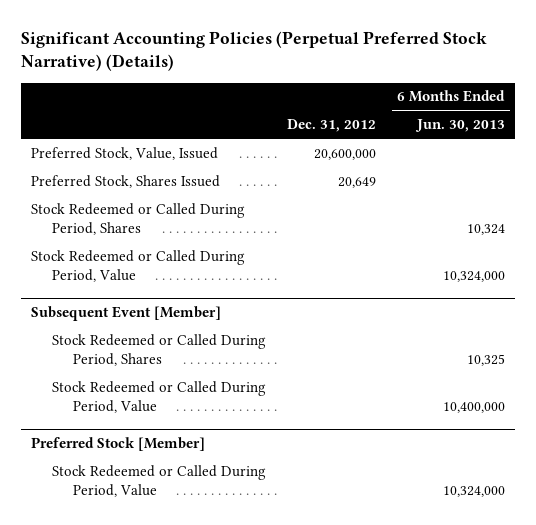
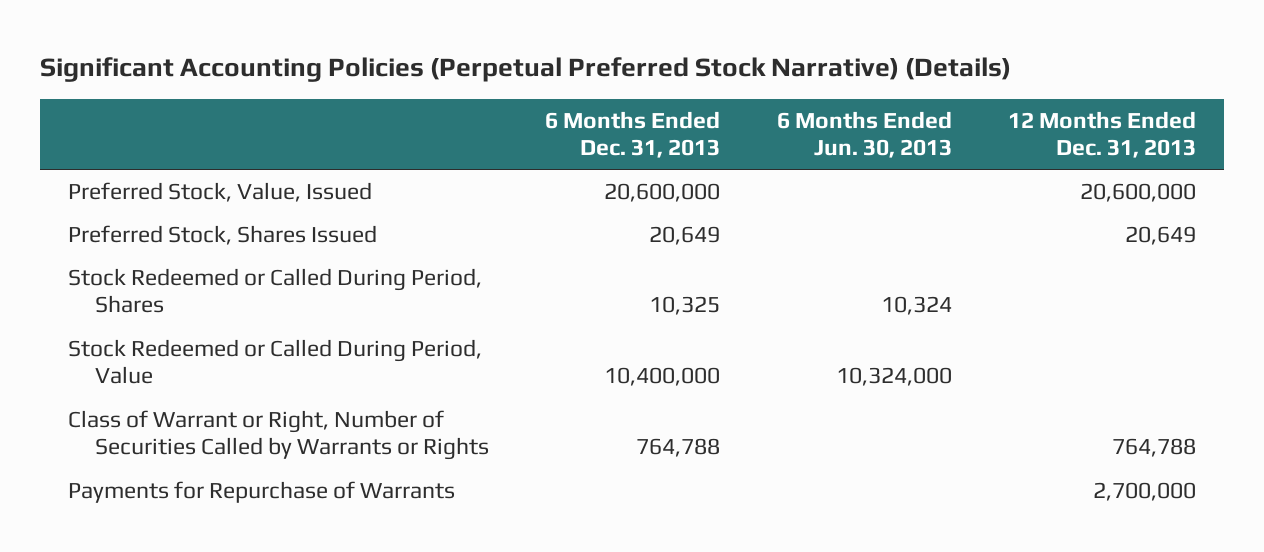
[287,119,377,133] Dec. 31, 2012 -> none
none -> [545,110,721,159] 6 Months Ended Dec. 31, 2013
none -> [1007,110,1196,159] 12 Months Ended Dec. 31, 2013
[31,306,222,322] Subsequent Event [Member] -> none
[52,333,267,366] Stock Redeemed or Called During Period, Shares -> none
[52,380,267,413] Stock Redeemed or Called During Period, Value -> none
[31,437,206,452] Preferred Stock [Member] -> none
[52,464,267,497] Stock Redeemed or Called During Period, Value -> none
none -> [68,410,490,461] Class of Warrant or Right, Number of Securities Called by Warrants or Rights
none -> [68,481,456,504] Payments for Repurchase of Warrants

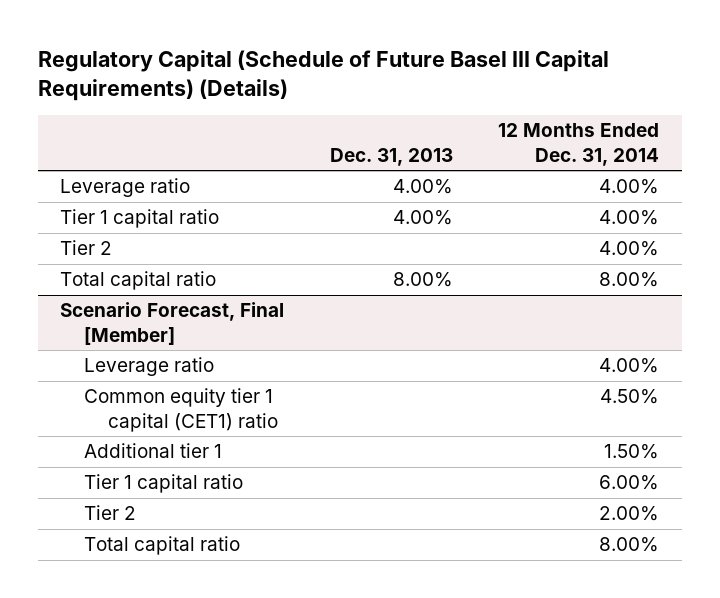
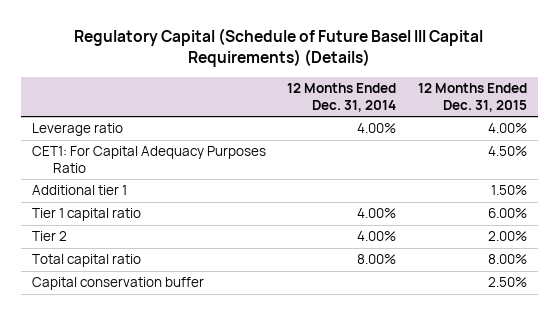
[329,147,453,166] Dec. 31, 2013 -> none
none -> [417,83,527,113] 12 Months Ended Dec. 31, 2015
none -> [31,146,266,174] CET1: For Capital Adequacy Purposes Ratio
none -> [31,185,127,196] Additional tier 1
[60,302,285,345] Scenario Forecast, Final [Member] -> none
[84,357,215,377] Leverage ratio -> none
[84,388,279,432] Common equity tier 1 capital (CET1) ratio -> none
[84,443,223,459] Additional tier 1 -> none
[84,474,244,494] Tier 1 capital ratio -> none
[84,505,137,521] Tier 2 -> none
[84,536,241,556] Total capital ratio -> none
none -> [31,277,204,291] Capital conservation buffer

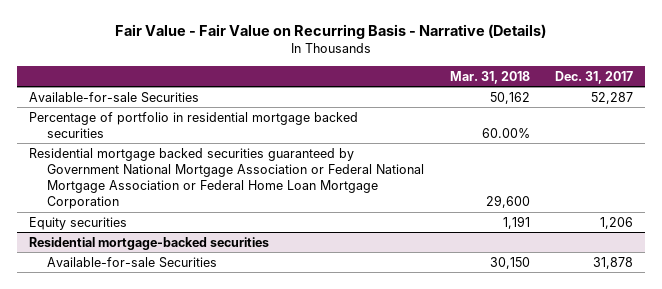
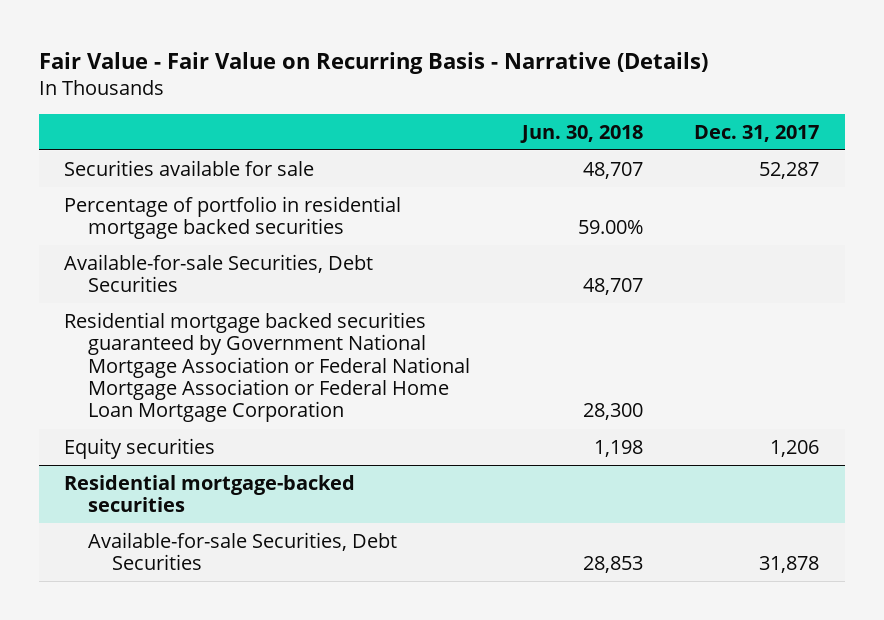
[449,70,530,84] Mar. 31, 2018 -> none
none -> [519,124,643,143] Jun. 30, 2018
[29,91,200,103] Available-for-sale Securities -> [64,159,315,176] Securities available for sale
none -> [64,253,374,293] Available-for-sale Securities, Debt Securities
[47,256,218,268] Available-for-sale Securities -> [88,531,398,571] Available-for-sale Securities, Debt Securities

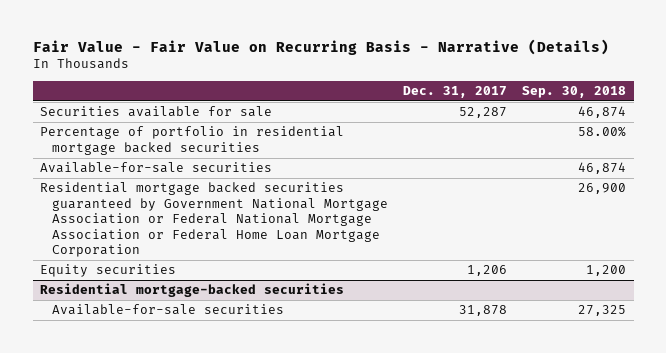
[519,124,643,143] Jun. 30, 2018 -> none
none -> [522,86,627,99] Sep. 30, 2018
[64,253,374,293] Available-for-sale Securities, Debt Securities -> [40,162,273,174] Available-for-sale securities
[88,531,398,571] Available-for-sale Securities, Debt Securities -> [52,304,285,316] Available-for-sale securities

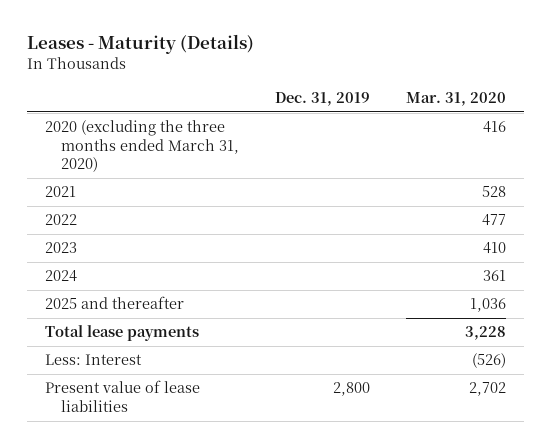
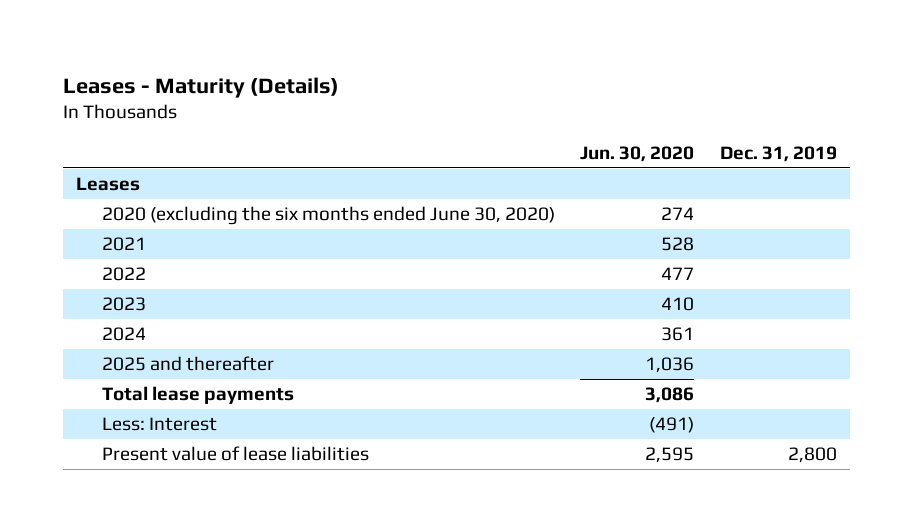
[406,92,507,107] Mar. 31, 2020 -> none
none -> [580,145,695,162] Jun. 30, 2020
none -> [76,177,141,192] Leases
[44,120,239,173] 2020 (excluding the three months ended March 31, 2020) -> [101,206,555,226] 2020 (excluding the six months ended June 30, 2020)

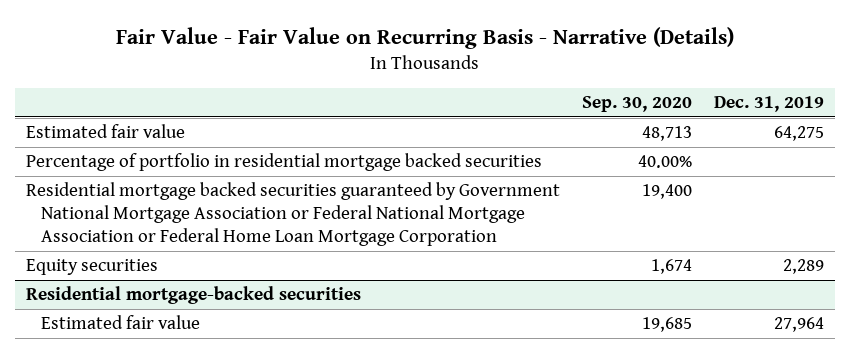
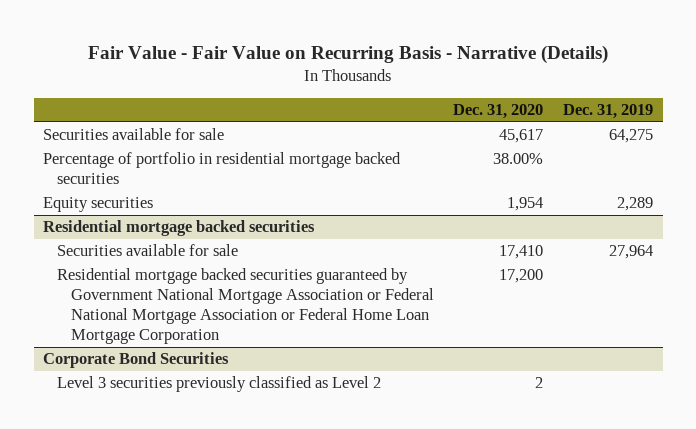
[581,95,692,112] Sep. 30, 2020 -> none
none -> [453,103,544,119] Dec. 31, 2020
[26,124,186,139] Estimated fair value -> [43,128,225,141] Securities available for sale
[26,182,561,247] Residential mortgage backed securities guaranteed by Government National Mortgage Association or Federal National Mortgage Association or Federal Home Loan Mortgage Corporation -> none
[26,286,362,305] Residential mortgage-backed securities -> [43,220,316,237] Residential mortgage backed securities
[41,315,201,330] Estimated fair value -> [57,244,239,257] Securities available for sale
none -> [57,268,434,344] Residential mortgage backed securities guaranteed by Government National Mortgage Association or Federal National Mortgage Association or Federal Home Loan Mortgage Corporation
none -> [43,352,230,369] Corporate Bond Securities
none -> [57,376,382,393] Level 3 securities previously classified as Level 2

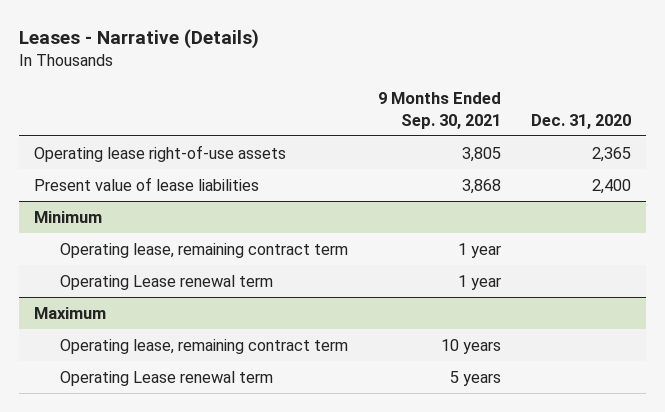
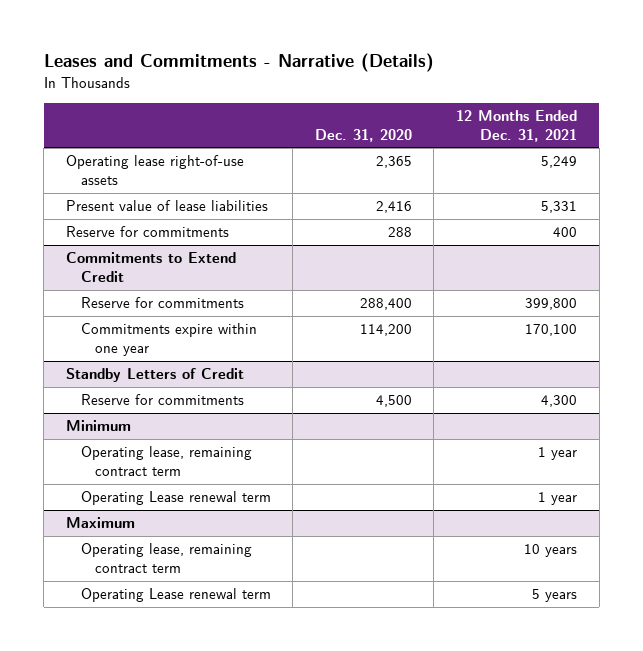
[18,29,259,50] Leases - Narrative (Details) -> [43,53,434,73] Leases and Commitments - Narrative (Details)
[377,92,501,129] 9 Months Ended Sep. 30, 2021 -> none
none -> [455,109,577,142] 12 Months Ended Dec. 31, 2021
[592,178,632,194] 2,400 -> [375,201,412,214] 2,416
none -> [66,226,230,238] Reserve for commitments
none -> [66,252,237,283] Commitments to Extend Credit
none -> [80,297,244,309] Reserve for commitments
none -> [80,323,257,357] Commitments expire within one year
none -> [66,368,245,383] Standby Letters of Credit
none -> [80,394,244,406] Reserve for commitments

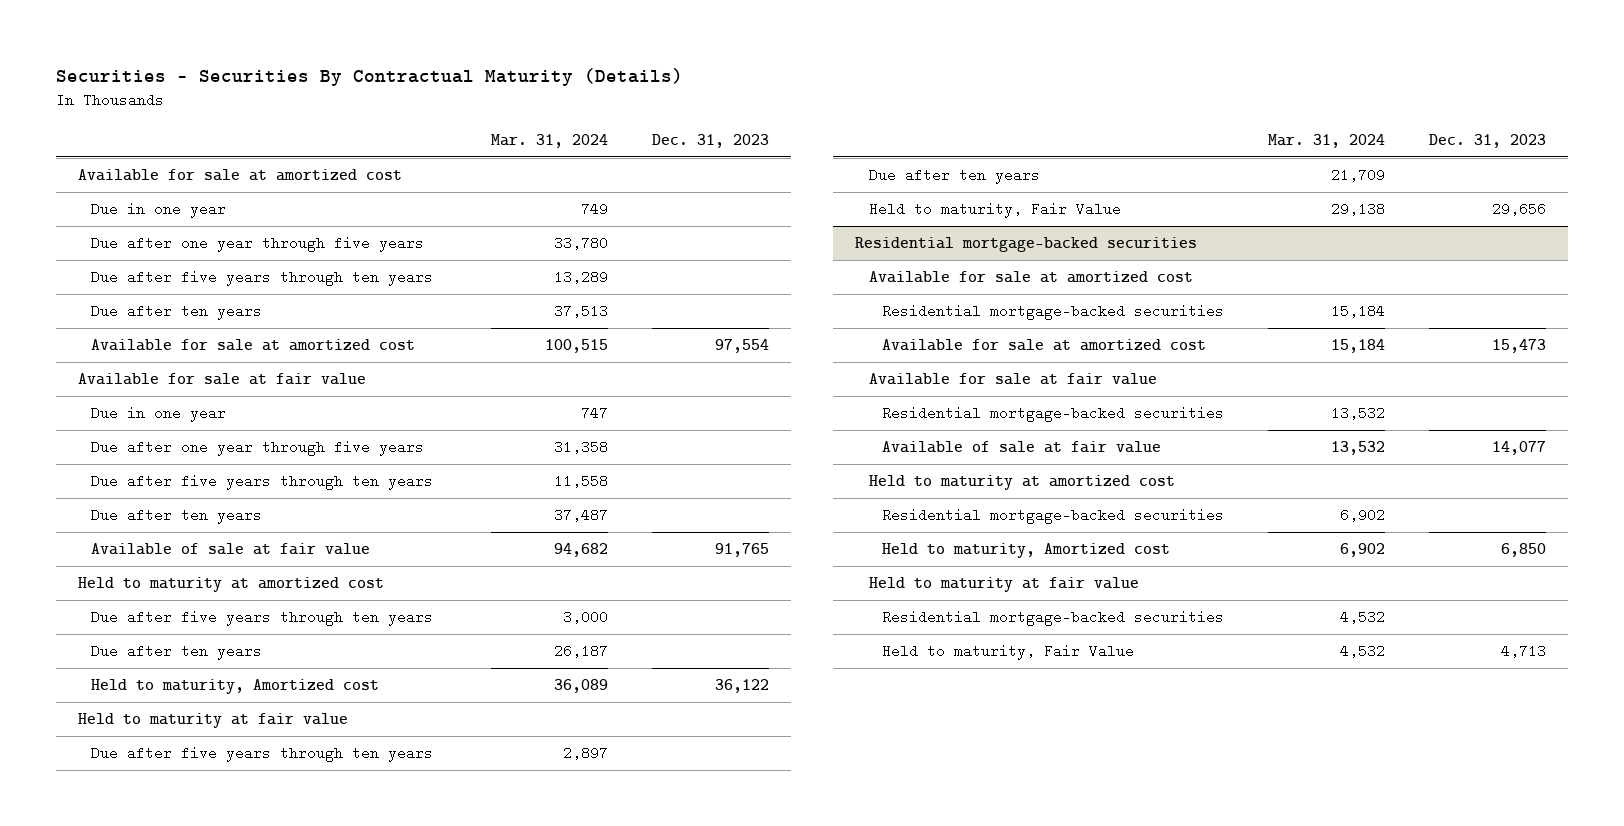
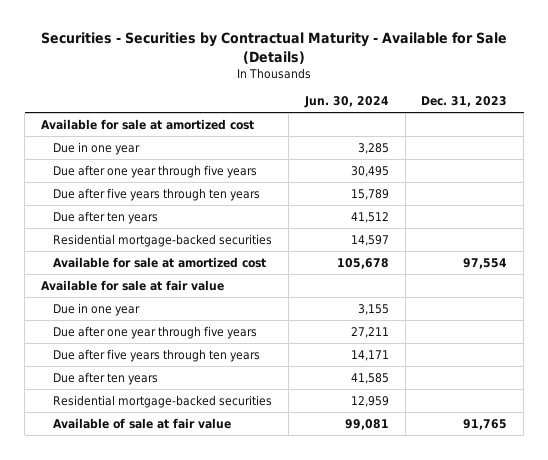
[55,68,683,87] Securities - Securities By Contractual Maturity (Details) -> [41,32,508,64] Securities - Securities by Contractual Maturity - Available for Sale (Details)
[490,133,608,148] Mar. 31, 2024 -> none
none -> [303,96,389,109] Jun. 30, 2024
none -> [52,233,272,247] Residential mortgage-backed securities
none -> [52,394,272,408] Residential mortgage-backed securities
[77,577,384,593] Held to maturity at amortized cost -> none
[91,610,434,627] Due after five years through ten years -> none
[91,644,263,661] Due after ten years -> none
[91,679,380,695] Held to maturity, Amortized cost -> none
[77,713,348,729] Held to maturity at fair value -> none
[91,746,434,763] Due after five years through ten years -> none
[868,168,1040,185] Due after ten years -> none
[868,202,1121,219] Held to maturity, Fair Value -> none
[855,237,1198,253] Residential mortgage-backed securities -> none
[868,271,1193,284] Available for sale at amortized cost -> none
[882,304,1225,321] Residential mortgage-backed securities -> none
[882,339,1207,352] Available for sale at amortized cost -> none
[868,373,1157,386] Available for sale at fair value -> none
[882,406,1225,423] Residential mortgage-backed securities -> none
[882,441,1162,454] Available of sale at fair value -> none
[868,475,1175,491] Held to maturity at amortized cost -> none
[882,508,1225,525] Residential mortgage-backed securities -> none
[882,543,1171,559] Held to maturity, Amortized cost -> none
[868,577,1139,593] Held to maturity at fair value -> none
[882,610,1225,627] Residential mortgage-backed securities -> none
[882,644,1135,661] Held to maturity, Fair Value -> none

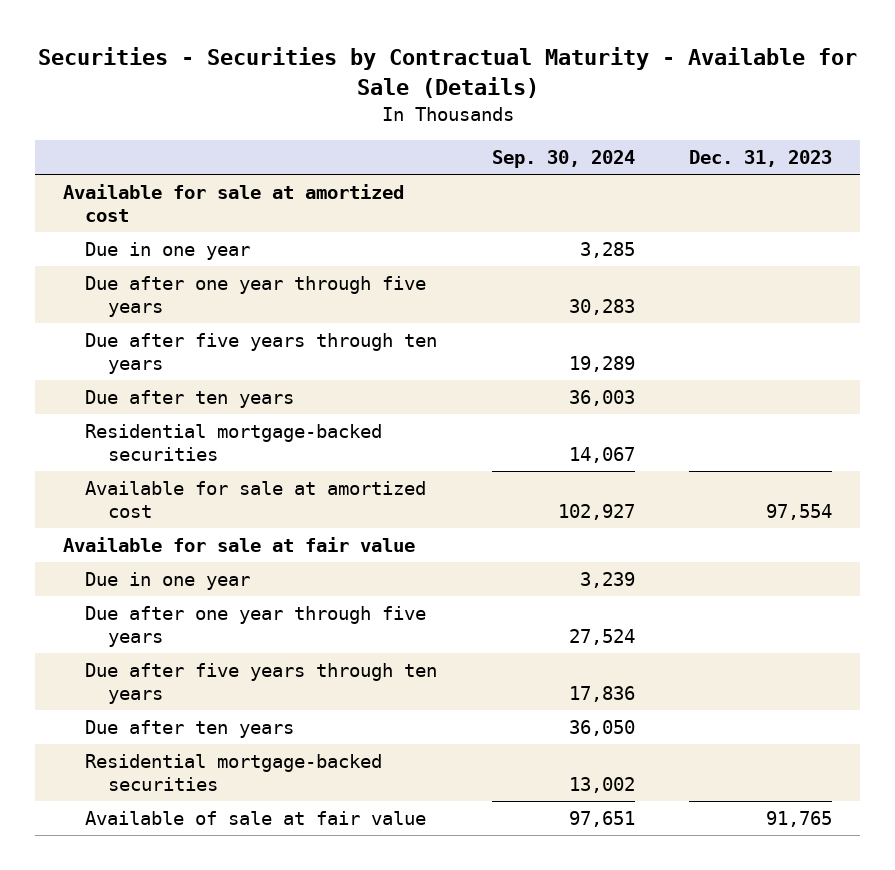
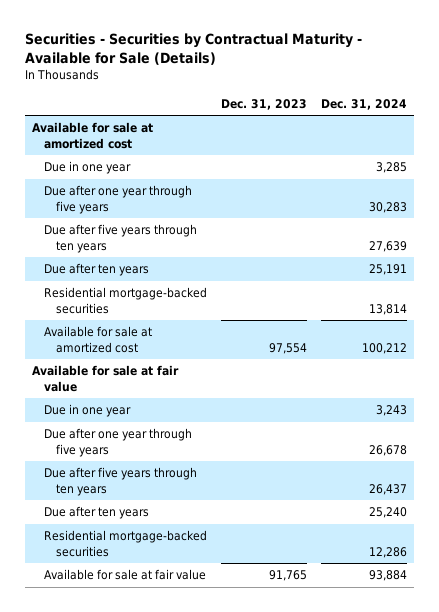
[491,149,635,168] Sep. 30, 2024 -> none
none -> [321,98,408,110] Dec. 31, 2024
[85,811,427,826] Available of sale at fair value -> [43,569,206,581] Available for sale at fair value

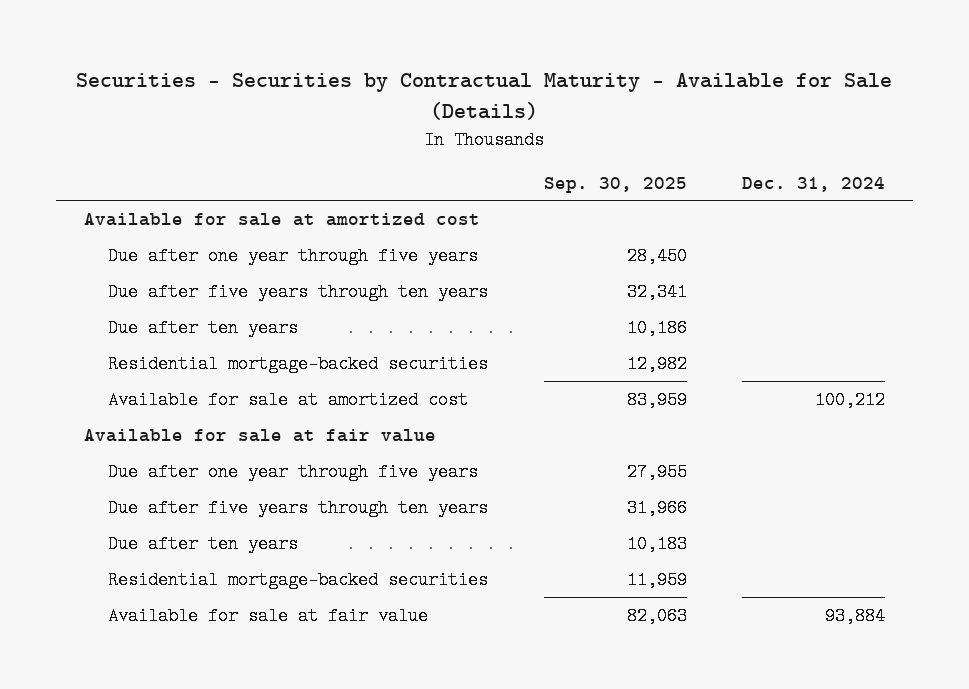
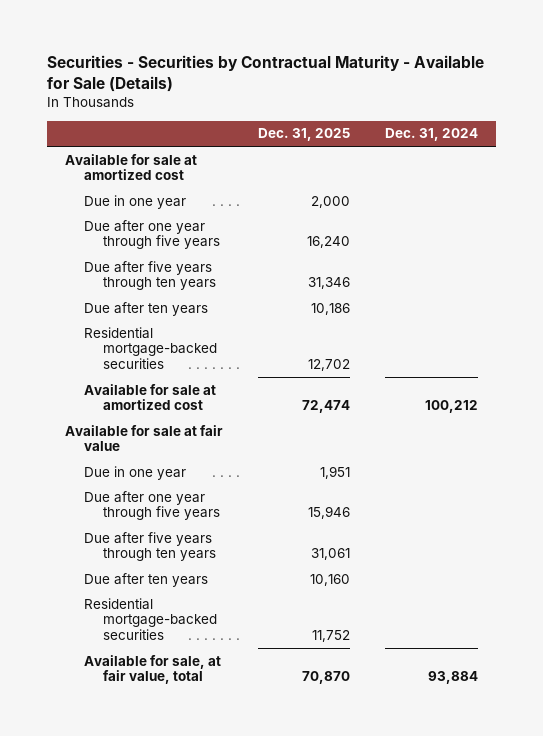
[543,176,687,193] Sep. 30, 2025 -> none
none -> [258,128,351,142] Dec. 31, 2025
none -> [83,194,186,209] Due in one year
none -> [83,465,186,480] Due in one year
[108,606,429,625] Available for sale at fair value -> [83,654,221,685] Available for sale, at fair value, total

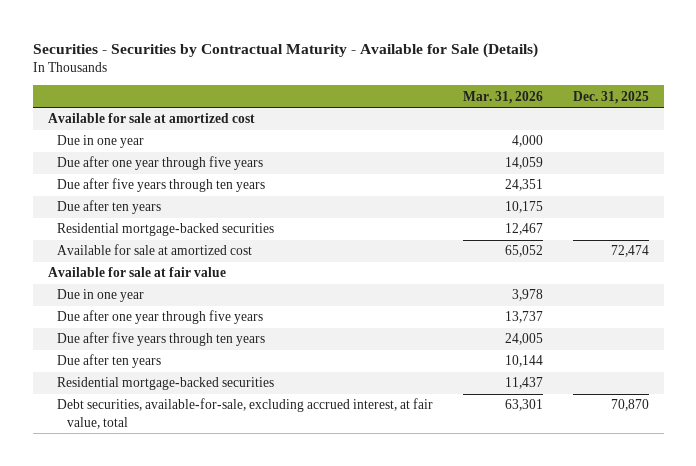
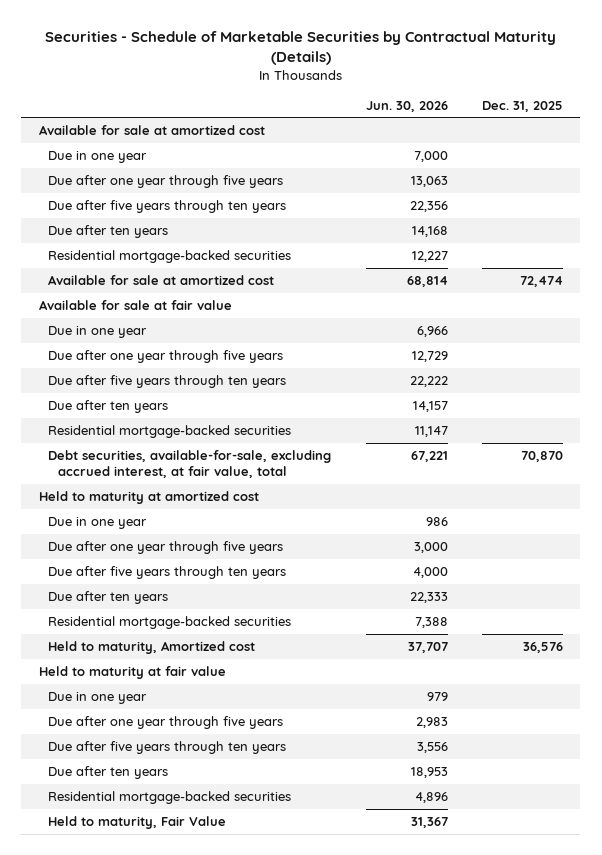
[32,42,538,58] Securities - Securities by Contractual Maturity - Available for Sale (Details) -> [44,30,556,65] Securities - Schedule of Marketable Securities by Contractual Maturity (Details)
[463,90,544,104] Mar. 31, 2026 -> none
none -> [365,100,448,112] Jun. 30, 2026
none -> [38,490,259,504] Held to maturity at amortized cost
none -> [48,516,148,529] Due in one year
none -> [48,540,284,554] Due after one year through five years
none -> [48,565,287,579] Due after five years through ten years
none -> [48,590,169,604] Due after ten years
none -> [48,615,292,629] Residential mortgage-backed securities
none -> [48,640,256,654] Held to maturity, Amortized cost
none -> [38,665,226,679] Held to maturity at fair value
none -> [48,691,148,704] Due in one year
none -> [48,715,284,729] Due after one year through five years
none -> [48,740,287,754] Due after five years through ten years
none -> [48,765,169,779] Due after ten years
none -> [48,790,292,804] Residential mortgage-backed securities
none -> [48,815,227,829] Held to maturity, Fair Value

